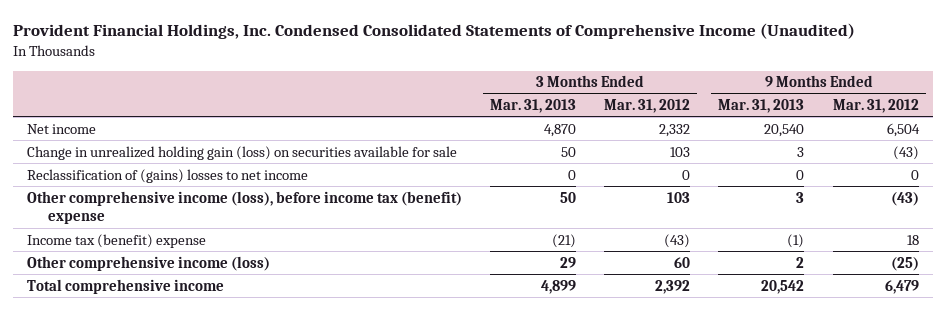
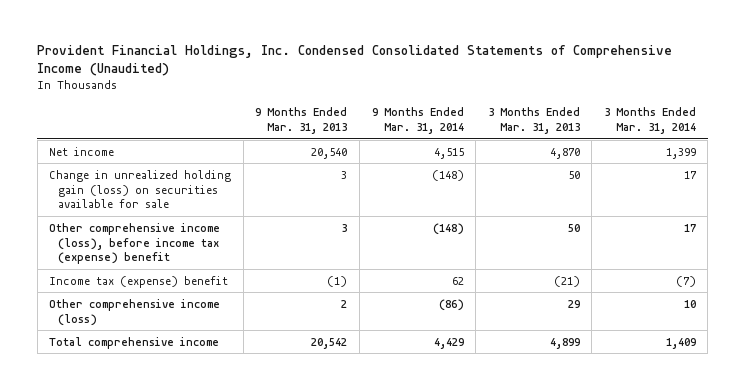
[604,99,691,114] Mar. 31, 2012 -> none
[832,99,919,114] Mar. 31, 2012 -> none
none -> [371,107,464,135] 9 Months Ended Mar. 31, 2014
none -> [603,107,696,135] 3 Months Ended Mar. 31, 2014
[26,168,308,183] Reclassification of (gains) losses to net income -> none
[26,190,462,225] Other comprehensive income (loss), before income tax (benefit) expense -> [49,222,221,265] Other comprehensive income (loss), before income tax (expense) benefit
[26,233,206,248] Income tax (benefit) expense -> [49,275,229,288] Income tax (expense) benefit

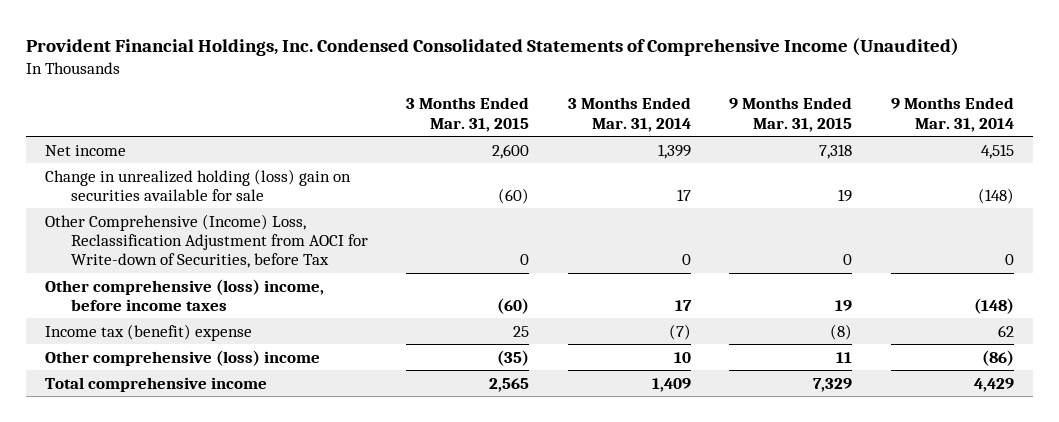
[255,107,348,135] 9 Months Ended Mar. 31, 2013 -> none
[487,107,580,135] 3 Months Ended Mar. 31, 2013 -> none
none -> [406,97,530,132] 3 Months Ended Mar. 31, 2015
none -> [729,97,853,132] 9 Months Ended Mar. 31, 2015
[49,169,232,209] Change in unrealized holding gain (loss) on securities available for sale -> [45,168,352,201] Change in unrealized holding (loss) gain on securities available for sale
none -> [45,213,368,269] Other Comprehensive (Income) Loss, Reclassification Adjustment from AOCI for Write-down of Securities, before Tax
[49,222,221,265] Other comprehensive income (loss), before income tax (expense) benefit -> [45,278,325,311] Other comprehensive (loss) income, before income taxes
[49,275,229,288] Income tax (expense) benefit -> [45,323,253,341] Income tax (benefit) expense
[49,298,221,326] Other comprehensive income (loss) -> [45,349,321,366] Other comprehensive (loss) income

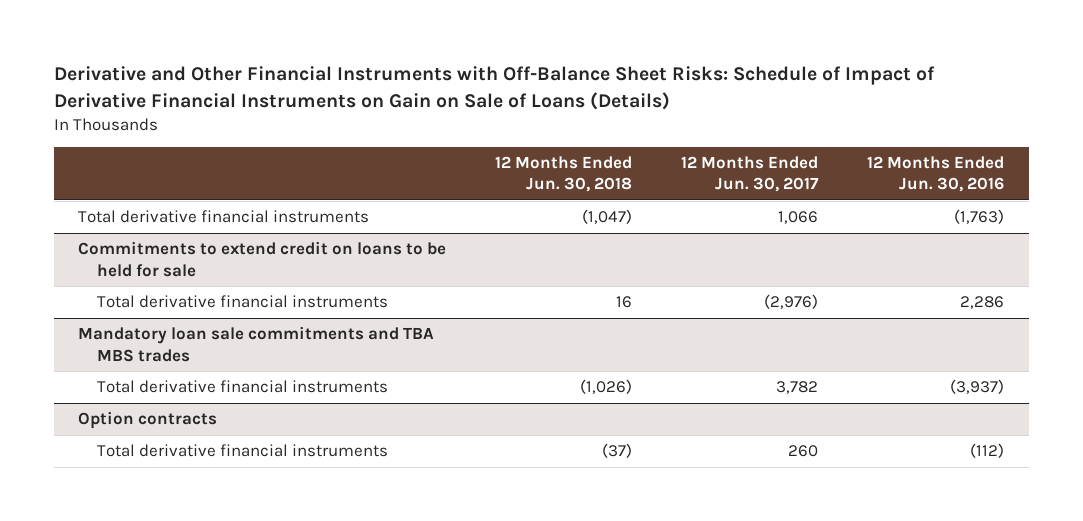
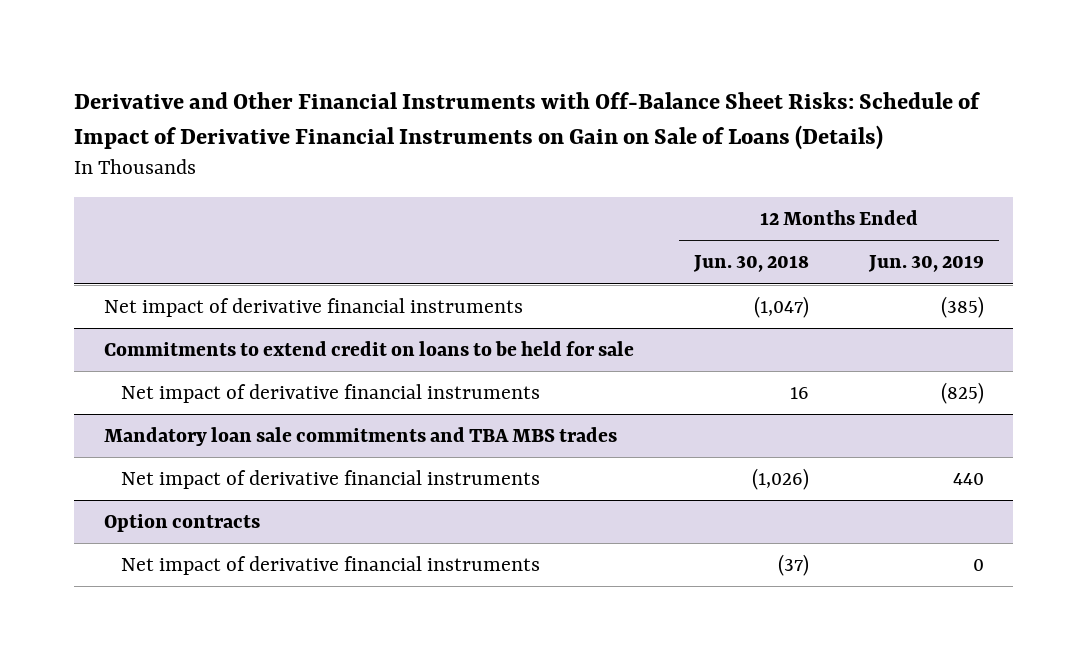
[681,155,820,193] 12 Months Ended Jun. 30, 2017 -> none
[867,155,1005,193] 12 Months Ended Jun. 30, 2016 -> none
none -> [867,255,984,273] Jun. 30, 2019
[78,210,370,224] Total derivative financial instruments -> [104,298,524,318] Net impact of derivative financial instruments
[97,295,389,309] Total derivative financial instruments -> [120,384,540,404] Net impact of derivative financial instruments
[97,380,389,394] Total derivative financial instruments -> [120,470,540,490] Net impact of derivative financial instruments
[97,444,389,458] Total derivative financial instruments -> [120,556,540,576] Net impact of derivative financial instruments

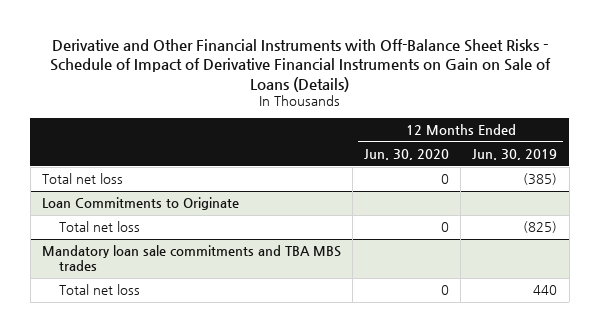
[74,92,981,151] Derivative and Other Financial Instruments with Off-Balance Sheet Risks: Schedule of Impact of Derivative Financial Instruments on Gain on Sale of Loans (Details) -> [49,38,551,92] Derivative and Other Financial Instruments with Off-Balance Sheet Risks - Schedule of Impact of Derivative Financial Instruments on Gain on Sale of Loans (Details)
[692,255,809,273] Jun. 30, 2018 -> none
none -> [364,149,450,161] Jun. 30, 2020
[104,298,524,318] Net impact of derivative financial instruments -> [42,173,124,185] Total net loss
[104,341,635,357] Commitments to extend credit on loans to be held for sale -> [42,197,240,211] Loan Commitments to Originate
[120,384,540,404] Net impact of derivative financial instruments -> [59,221,141,233] Total net loss
[104,514,261,533] Option contracts -> none
[120,556,540,576] Net impact of derivative financial instruments -> none
[120,470,540,490] Net impact of derivative financial instruments -> [59,284,141,296] Total net loss

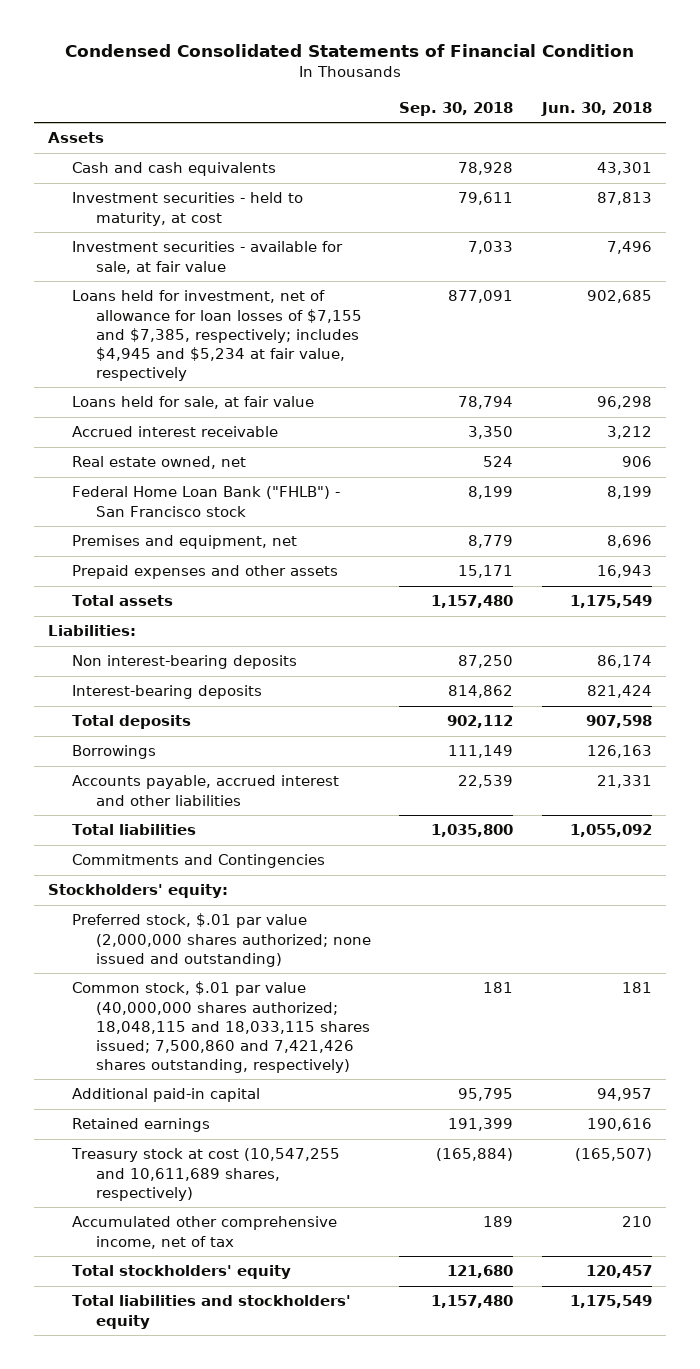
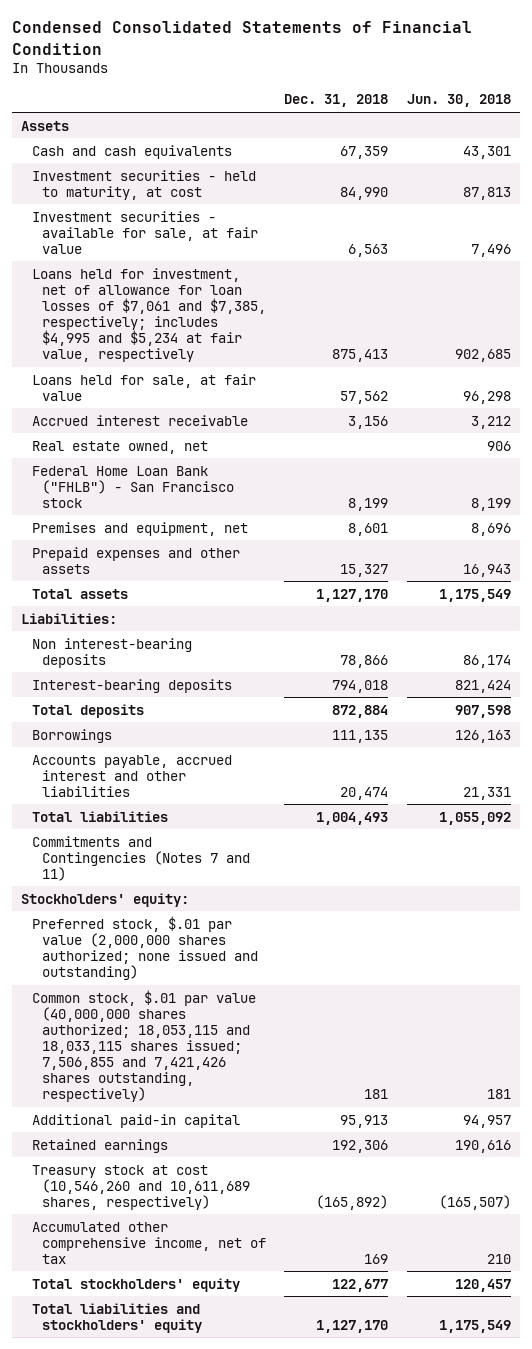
[399,101,514,116] Sep. 30, 2018 -> none
none -> [284,94,389,108] Dec. 31, 2018
[71,290,362,381] Loans held for investment, net of allowance for loan losses of $7,155 and $7,385, respectively; includes $4,945 and $5,234 at fair value, respectively -> [31,267,267,362] Loans held for investment, net of allowance for loan losses of $7,061 and $7,385, respectively; includes $4,995 and $5,234 at fair value, respectively
[71,854,325,869] Commitments and Contingencies -> [31,835,251,881] Commitments and Contingencies (Notes 7 and 11)
[71,981,370,1073] Common stock, $.01 par value (40,000,000 shares authorized; 18,048,115 and 18,033,115 shares issued; 7,500,860 and 7,421,426 shares outstanding, respectively) -> [31,989,256,1102] Common stock, $.01 par value (40,000,000 shares authorized; 18,053,115 and 18,033,115 shares issued; 7,506,855 and 7,421,426 shares outstanding, respectively)
[70,1148,340,1201] Treasury stock at cost (10,547,255 and 10,611,689 shares, respectively) -> [31,1164,251,1210] Treasury stock at cost (10,546,260 and 10,611,689 shares, respectively)

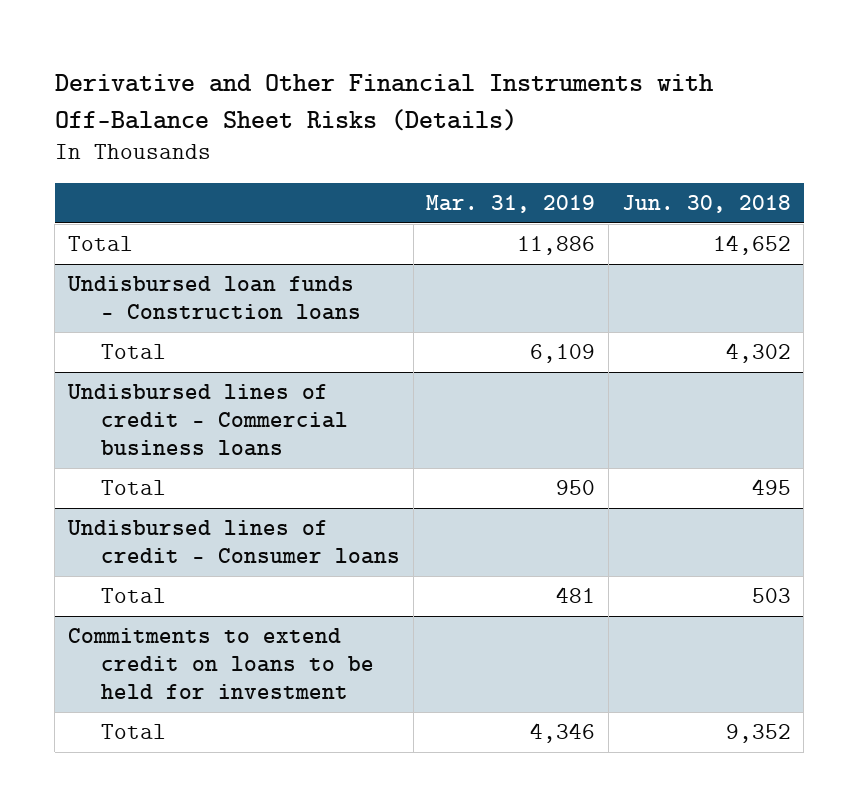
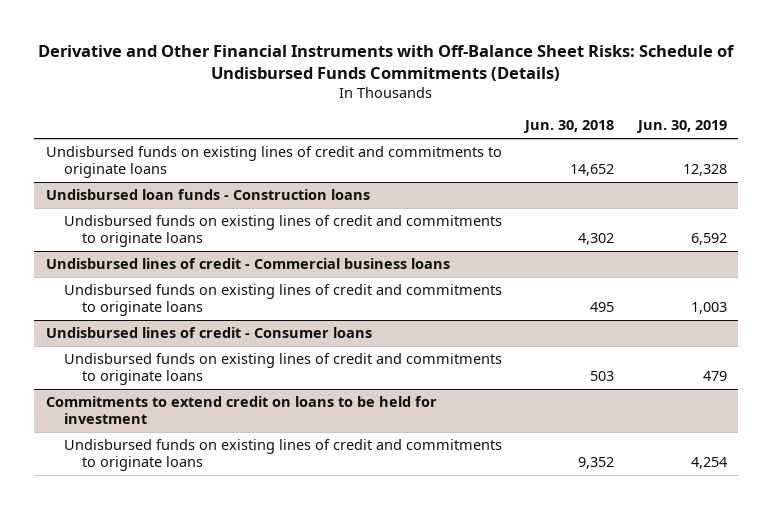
[54,74,714,131] Derivative and Other Financial Instruments with Off-Balance Sheet Risks (Details) -> [38,44,736,81] Derivative and Other Financial Instruments with Off-Balance Sheet Risks: Schedule of Undisbursed Funds Commitments (Details)
[426,194,596,213] Mar. 31, 2019 -> none
none -> [635,120,727,134] Jun. 30, 2019
[67,236,133,252] Total -> [45,146,502,179] Undisbursed funds on existing lines of credit and commitments to originate loans
[101,344,167,360] Total -> [64,215,503,248] Undisbursed funds on existing lines of credit and commitments to originate loans
[101,480,167,496] Total -> [64,284,503,317] Undisbursed funds on existing lines of credit and commitments to originate loans
[101,588,167,604] Total -> [64,353,503,386] Undisbursed funds on existing lines of credit and commitments to originate loans
[101,724,167,740] Total -> [64,439,503,472] Undisbursed funds on existing lines of credit and commitments to originate loans

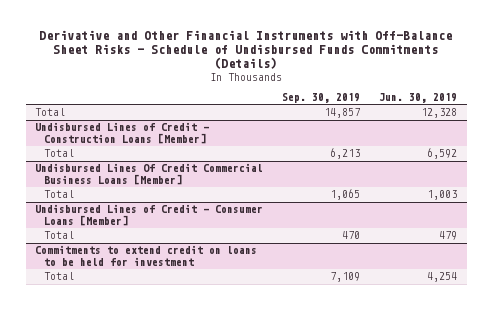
[38,44,736,81] Derivative and Other Financial Instruments with Off-Balance Sheet Risks: Schedule of Undisbursed Funds Commitments (Details) -> [39,29,453,70] Derivative and Other Financial Instruments with Off-Balance Sheet Risks - Schedule of Undisbursed Funds Commitments (Details)
[523,120,615,134] Jun. 30, 2018 -> none
none -> [282,93,361,104] Sep. 30, 2019
[45,189,370,201] Undisbursed loan funds - Construction loans -> none
[45,146,502,179] Undisbursed funds on existing lines of credit and commitments to originate loans -> [35,108,66,117] Total
none -> [35,122,210,144] Undisbursed Lines of Credit - Construction Loans [Member]
[64,215,503,248] Undisbursed funds on existing lines of credit and commitments to originate loans -> [44,149,75,158] Total
[45,258,450,270] Undisbursed lines of credit - Commercial business loans -> [35,163,264,185] Undisbursed Lines Of Credit Commercial Business Loans [Member]
[64,284,503,317] Undisbursed funds on existing lines of credit and commitments to originate loans -> [44,190,75,199] Total
[45,327,372,339] Undisbursed lines of credit - Consumer loans -> [35,204,264,226] Undisbursed Lines of Credit - Consumer Loans [Member]
[64,353,503,386] Undisbursed funds on existing lines of credit and commitments to originate loans -> [44,231,75,240] Total
[64,439,503,472] Undisbursed funds on existing lines of credit and commitments to originate loans -> [44,272,75,281] Total

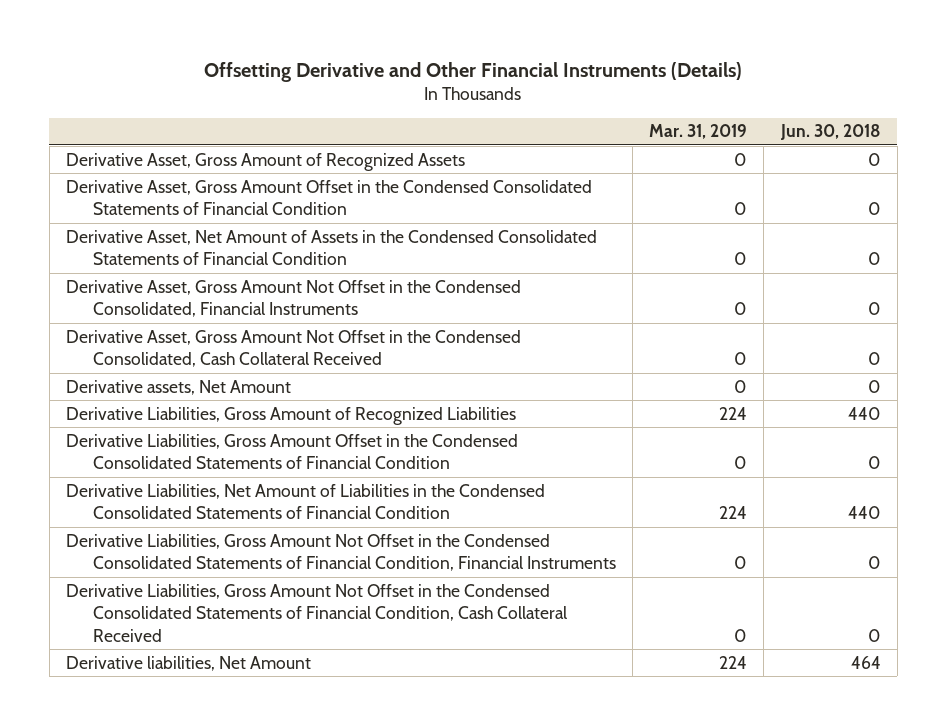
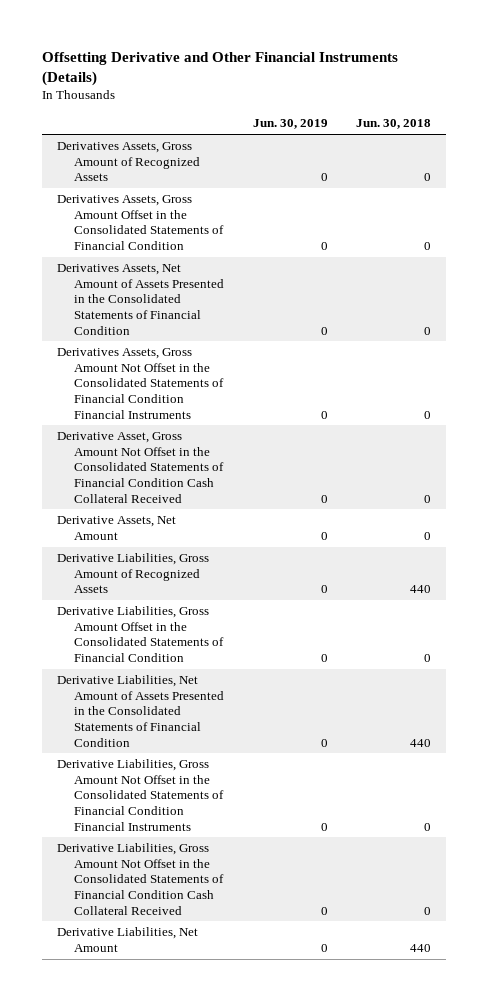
[649,124,748,140] Mar. 31, 2019 -> none
none -> [252,119,328,130] Jun. 30, 2019
[66,152,466,171] Derivative Asset, Gross Amount of Recognized Assets -> [56,142,200,182] Derivatives Assets, Gross Amount of Recognized Assets
[66,179,593,216] Derivative Asset, Gross Amount Offset in the Condensed Consolidated Statements of Financial Condition -> [56,195,224,250] Derivatives Assets, Gross Amount Offset in the Consolidated Statements of Financial Condition
[66,229,598,266] Derivative Asset, Net Amount of Assets in the Condensed Consolidated Statements of Financial Condition -> [56,264,224,335] Derivatives Assets, Net Amount of Assets Presented in the Consolidated Statements of Financial Condition
[66,279,522,318] Derivative Asset, Gross Amount Not Offset in the Condensed Consolidated, Financial Instruments -> [56,348,224,419] Derivatives Assets, Gross Amount Not Offset in the Consolidated Statements of Financial Condition Financial Instruments
[66,329,522,368] Derivative Asset, Gross Amount Not Offset in the Condensed Consolidated, Cash Collateral Received -> [56,432,224,503] Derivative Asset, Gross Amount Not Offset in the Consolidated Statements of Financial Condition Cash Collateral Received
[66,379,292,395] Derivative assets, Net Amount -> [56,516,176,540] Derivative Assets, Net Amount
[66,406,517,425] Derivative Liabilities, Gross Amount of Recognized Liabilities -> [56,553,209,594] Derivative Liabilities, Gross Amount of Recognized Assets
[66,433,519,470] Derivative Liabilities, Gross Amount Offset in the Condensed Consolidated Statements of Financial Condition -> [56,606,224,662] Derivative Liabilities, Gross Amount Offset in the Consolidated Statements of Financial Condition
[66,483,546,520] Derivative Liabilities, Net Amount of Liabilities in the Condensed Consolidated Statements of Financial Condition -> [56,675,224,747] Derivative Liabilities, Net Amount of Assets Presented in the Consolidated Statements of Financial Condition
[66,533,616,572] Derivative Liabilities, Gross Amount Not Offset in the Condensed Consolidated Statements of Financial Condition, Financial Instruments -> [56,759,224,831] Derivative Liabilities, Gross Amount Not Offset in the Consolidated Statements of Financial Condition Financial Instruments
[66,583,567,642] Derivative Liabilities, Gross Amount Not Offset in the Condensed Consolidated Statements of Financial Condition, Cash Collateral Received -> [56,843,224,915] Derivative Liabilities, Gross Amount Not Offset in the Consolidated Statements of Financial Condition Cash Collateral Received
[66,655,312,671] Derivative liabilities, Net Amount -> [56,927,198,952] Derivative Liabilities, Net Amount
[850,655,881,669] 464 -> [410,943,432,952] 440

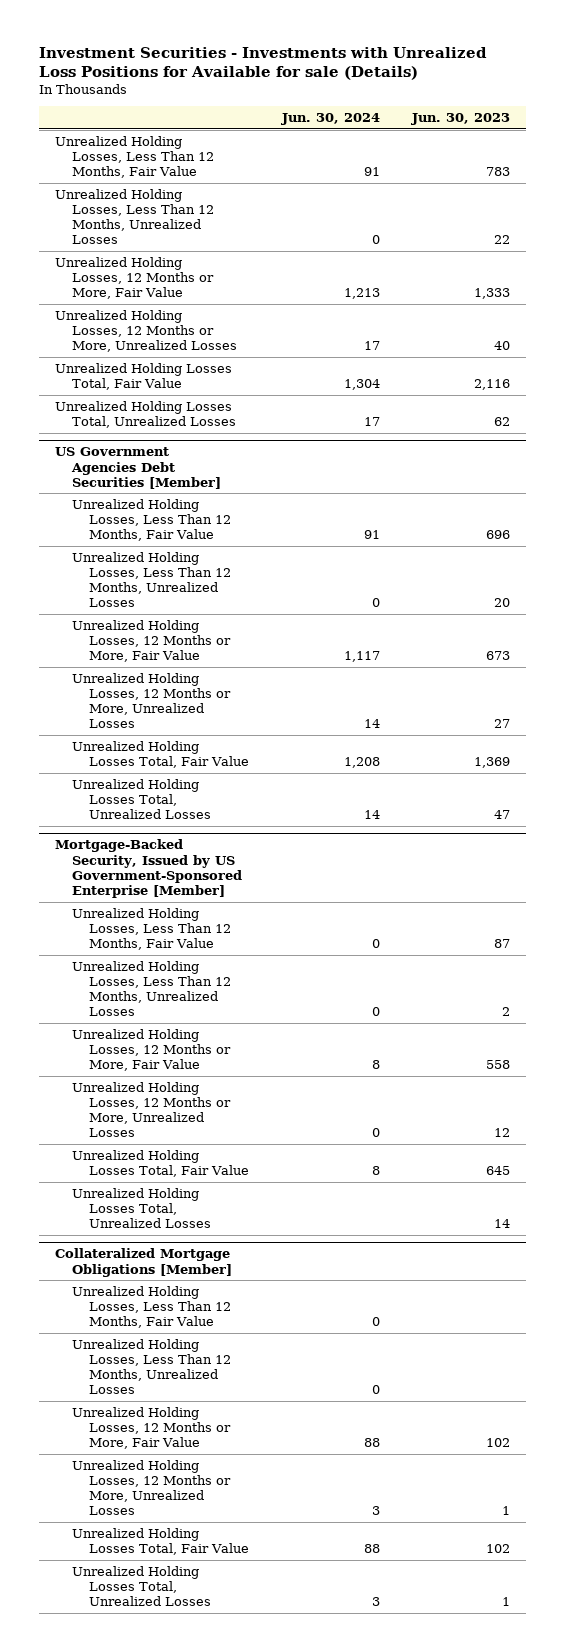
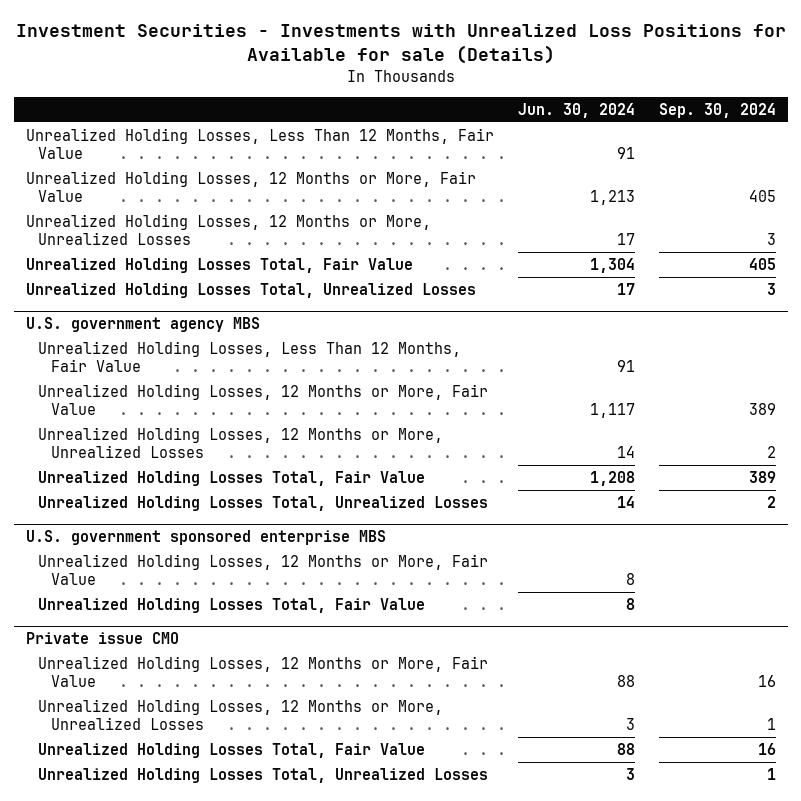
[411,113,511,126] Jun. 30, 2023 -> none
none -> [658,102,776,118] Sep. 30, 2024
[54,188,214,245] Unrealized Holding Losses, Less Than 12 Months, Unrealized Losses -> none
[54,447,221,489] US Government Agencies Debt Securities [Member] -> [25,316,260,332] U.S. government agency MBS
[71,551,232,608] Unrealized Holding Losses, Less Than 12 Months, Unrealized Losses -> none
[71,907,232,951] Unrealized Holding Losses, Less Than 12 Months, Fair Value -> none
[71,960,232,1017] Unrealized Holding Losses, Less Than 12 Months, Unrealized Losses -> none
[54,839,242,898] Mortgage-Backed Security, Issued by US Government-Sponsored Enterprise [Member] -> [25,529,386,545] U.S. government sponsored enterprise MBS
[71,1081,232,1138] Unrealized Holding Losses, 12 Months or More, Unrealized Losses -> none
[71,1187,212,1229] Unrealized Holding Losses Total, Unrealized Losses -> none
[71,1285,232,1329] Unrealized Holding Losses, Less Than 12 Months, Fair Value -> none
[71,1338,232,1395] Unrealized Holding Losses, Less Than 12 Months, Unrealized Losses -> none
[54,1248,232,1277] Collateralized Mortgage Obligations [Member] -> [25,631,179,644] Private issue CMO

